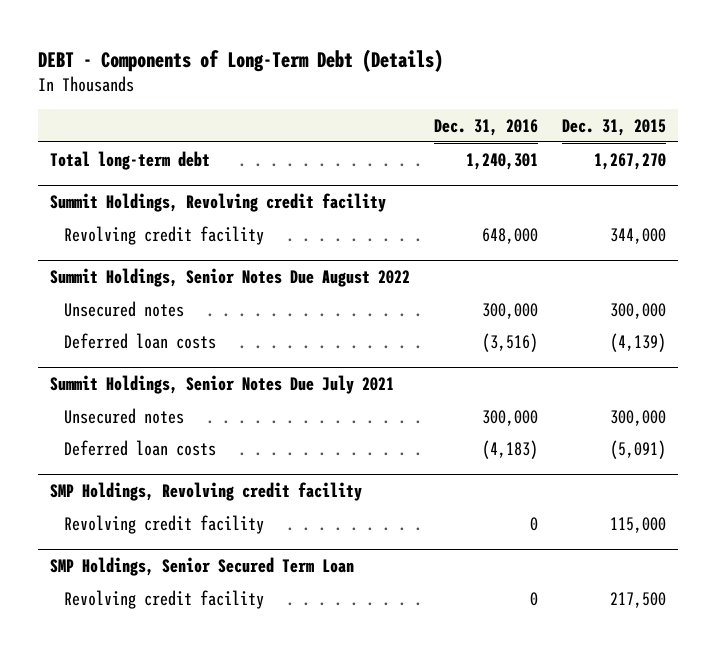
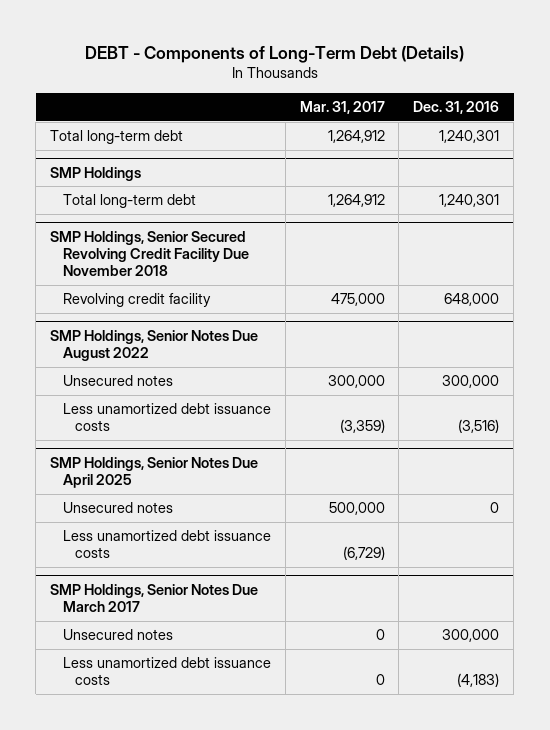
[562,119,667,137] Dec. 31, 2015 -> none
none -> [299,101,385,115] Mar. 31, 2017
[50,193,387,213] Summit Holdings, Revolving credit facility -> none
none -> [50,166,142,181] SMP Holdings
none -> [62,194,196,209] Total long-term debt
none -> [50,230,249,277] SMP Holdings, Senior Secured Revolving Credit Facility Due November 2018
[50,268,411,288] Summit Holdings, Senior Notes Due August 2022 -> [50,329,259,362] SMP Holdings, Senior Notes Due August 2022
[50,375,395,395] Summit Holdings, Senior Notes Due July 2021 -> none
[64,332,217,349] Deferred loan costs -> [62,403,271,432] Less unamortized debt issuance costs
none -> [50,456,259,489] SMP Holdings, Senior Notes Due April 2025
none -> [62,502,173,514] Unsecured notes
none -> [62,530,271,559] Less unamortized debt issuance costs
none -> [50,583,259,613] SMP Holdings, Senior Notes Due March 2017
[50,482,363,502] SMP Holdings, Revolving credit facility -> none
[64,514,265,534] Revolving credit facility -> none
[50,557,355,577] SMP Holdings, Senior Secured Term Loan -> none
[64,589,265,609] Revolving credit facility -> none
[64,439,217,456] Deferred loan costs -> [62,657,271,686] Less unamortized debt issuance costs

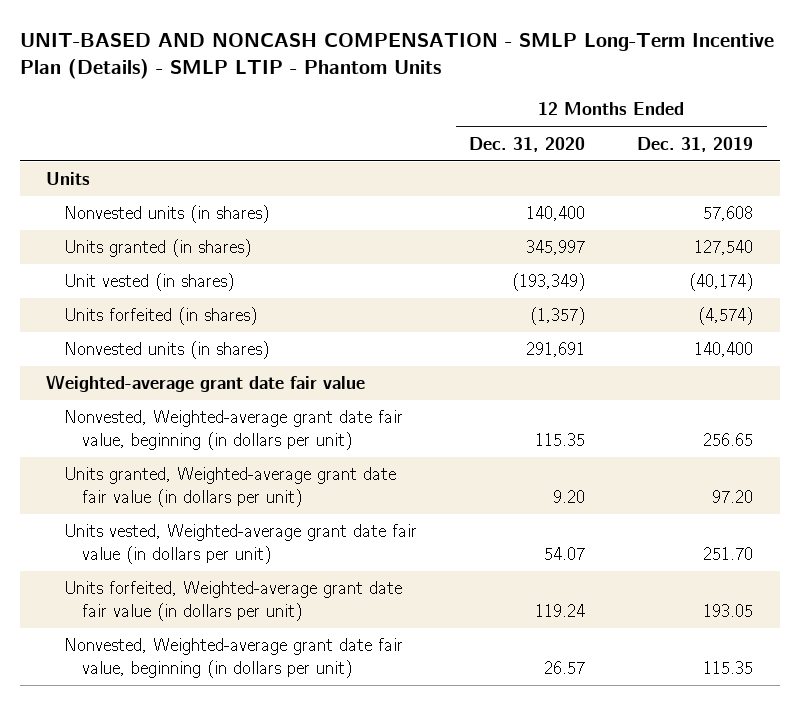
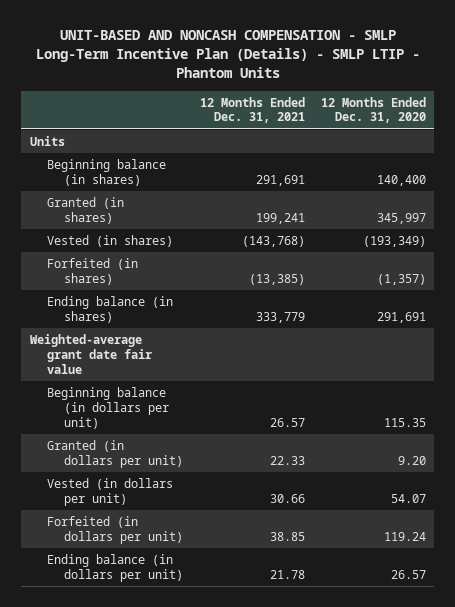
[637,136,754,152] Dec. 31, 2019 -> none
none -> [199,96,305,124] 12 Months Ended Dec. 31, 2021
[63,205,269,224] Nonvested units (in shares) -> [46,159,166,186] Beginning balance (in shares)
[63,239,251,258] Units granted (in shares) -> [46,197,124,224] Granted (in shares)
[63,273,234,292] Unit vested (in shares) -> [46,235,173,248] Vested (in shares)
[63,307,257,326] Units forfeited (in shares) -> [46,258,138,285] Forfeited (in shares)
[63,341,269,360] Nonvested units (in shares) -> [46,296,173,323] Ending balance (in shares)
[63,410,403,450] Nonvested, Weighted-average grant date fair value, beginning (in dollars per unit) -> [46,387,170,429] Beginning balance (in dollars per unit)
[63,467,396,507] Units granted, Weighted-average grant date fair value (in dollars per unit) -> [46,440,184,468] Granted (in dollars per unit)
[63,524,417,564] Units vested, Weighted-average grant date fair value (in dollars per unit) -> [46,478,173,506] Vested (in dollars per unit)
[63,581,402,621] Units forfeited, Weighted-average grant date fair value (in dollars per unit) -> [46,516,184,544] Forfeited (in dollars per unit)
[63,638,403,678] Nonvested, Weighted-average grant date fair value, beginning (in dollars per unit) -> [46,554,184,582] Ending balance (in dollars per unit)

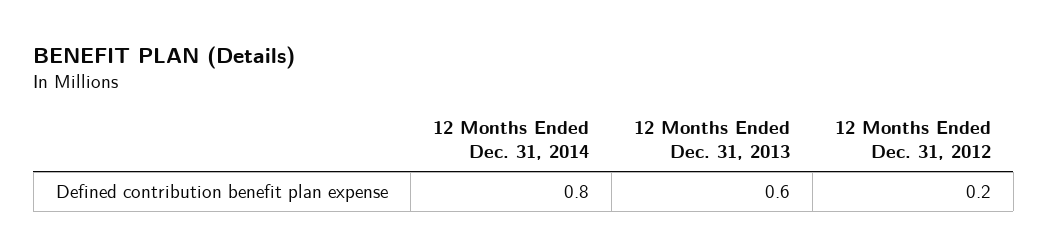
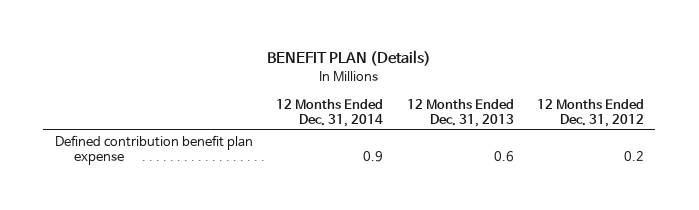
[563,185,589,199] 0.8 -> [363,151,384,163] 0.9

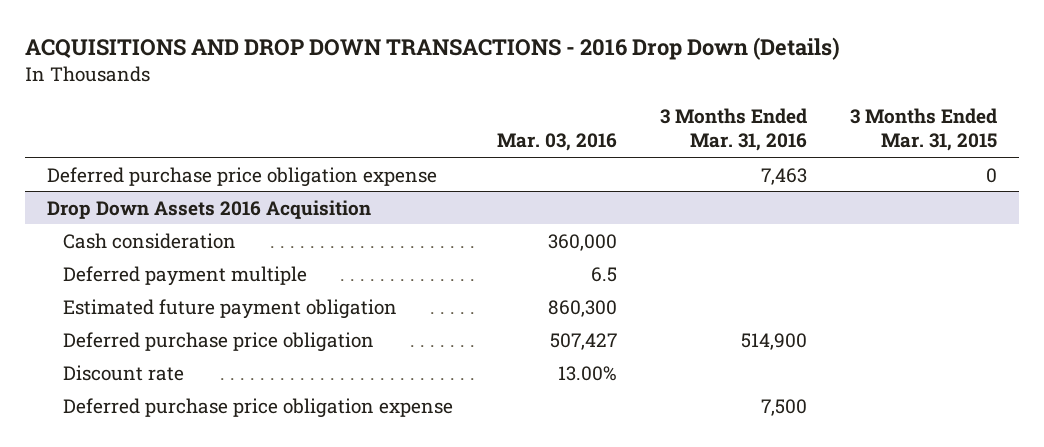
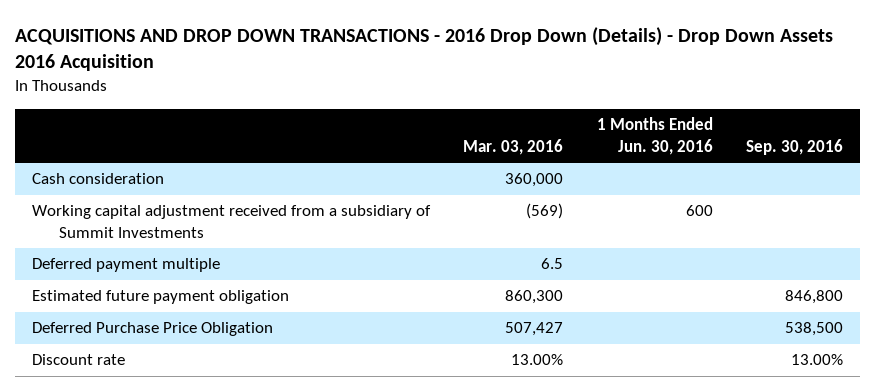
[25,36,841,60] ACQUISITIONS AND DROP DOWN TRANSACTIONS - 2016 Drop Down (Details) -> [14,26,833,72] ACQUISITIONS AND DROP DOWN TRANSACTIONS - 2016 Drop Down (Details) - Drop Down Assets 2016 Acquisition
[659,108,807,152] 3 Months Ended Mar. 31, 2016 -> none
[850,108,998,152] 3 Months Ended Mar. 31, 2015 -> none
none -> [596,116,713,155] 1 Months Ended Jun. 30, 2016
none -> [746,138,844,155] Sep. 30, 2016
[46,166,437,187] Deferred purchase price obligation expense -> none
[46,199,371,219] Drop Down Assets 2016 Acquisition -> none
none -> [31,205,431,239] Working capital adjustment received from a subsidiary of Summit Investments
[63,331,375,352] Deferred purchase price obligation -> [31,322,273,337] Deferred Purchase Price Obligation
[63,397,454,418] Deferred purchase price obligation expense -> none

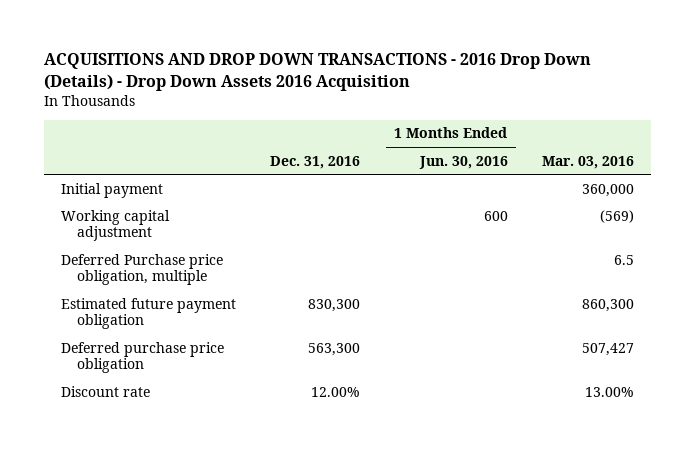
[746,138,844,155] Sep. 30, 2016 -> none
none -> [270,155,361,169] Dec. 31, 2016
[31,173,164,185] Cash consideration -> [60,182,163,198] Initial payment
[31,205,431,239] Working capital adjustment received from a subsidiary of Summit Investments -> [60,209,170,242] Working capital adjustment
[31,258,220,273] Deferred payment multiple -> [60,253,223,286] Deferred Purchase price obligation, multiple
[31,322,273,337] Deferred Purchase Price Obligation -> [60,341,224,374] Deferred purchase price obligation

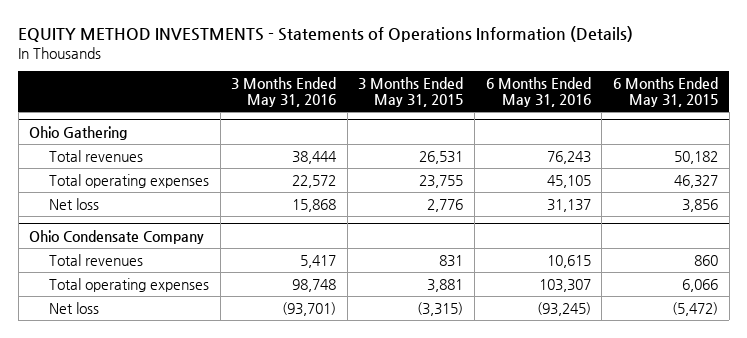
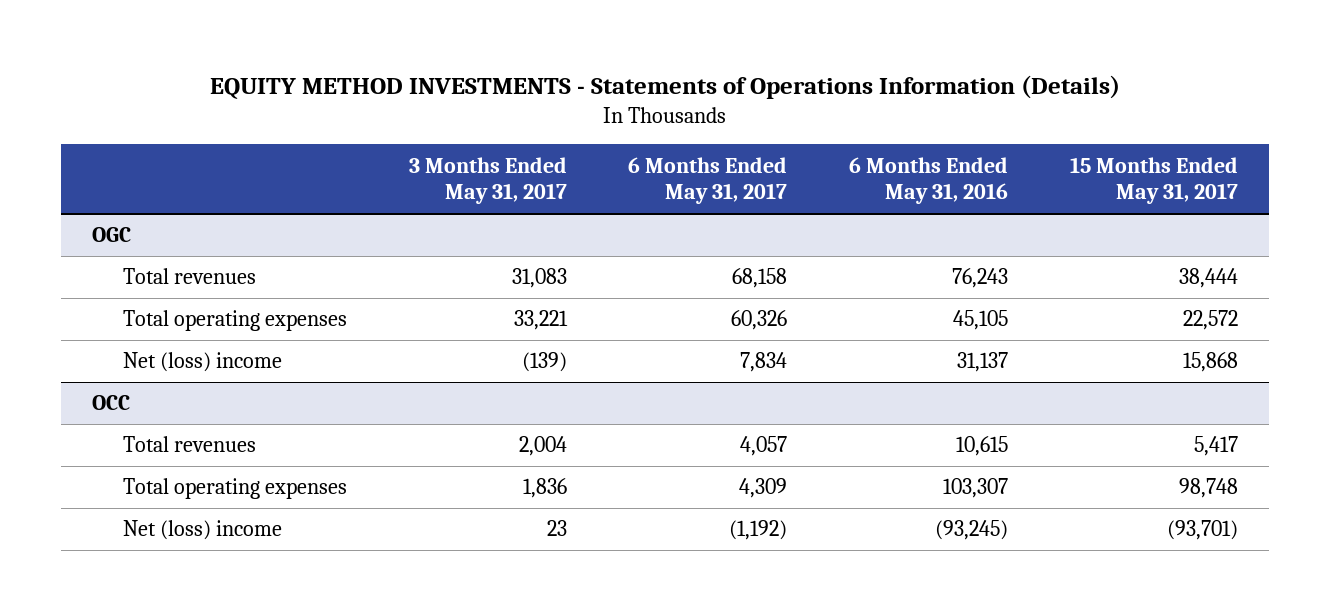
[231,77,337,107] 3 Months Ended May 31, 2016 -> none
[358,77,464,107] 3 Months Ended May 31, 2015 -> none
[612,77,718,107] 6 Months Ended May 31, 2015 -> none
none -> [408,156,567,205] 3 Months Ended May 31, 2017
none -> [628,156,788,205] 6 Months Ended May 31, 2017
none -> [1069,156,1238,205] 15 Months Ended May 31, 2017
[29,125,128,140] Ohio Gathering -> [92,227,132,243] OGC
[48,197,99,210] Net loss -> [122,352,282,373] Net (loss) income
[29,229,205,244] Ohio Condensate Company -> [92,395,131,411] OCC
[48,301,99,314] Net loss -> [122,520,282,541] Net (loss) income

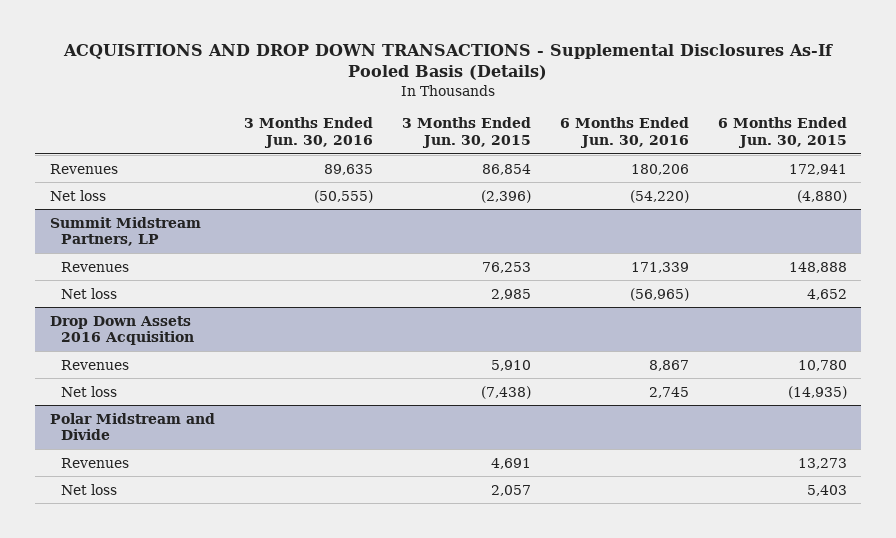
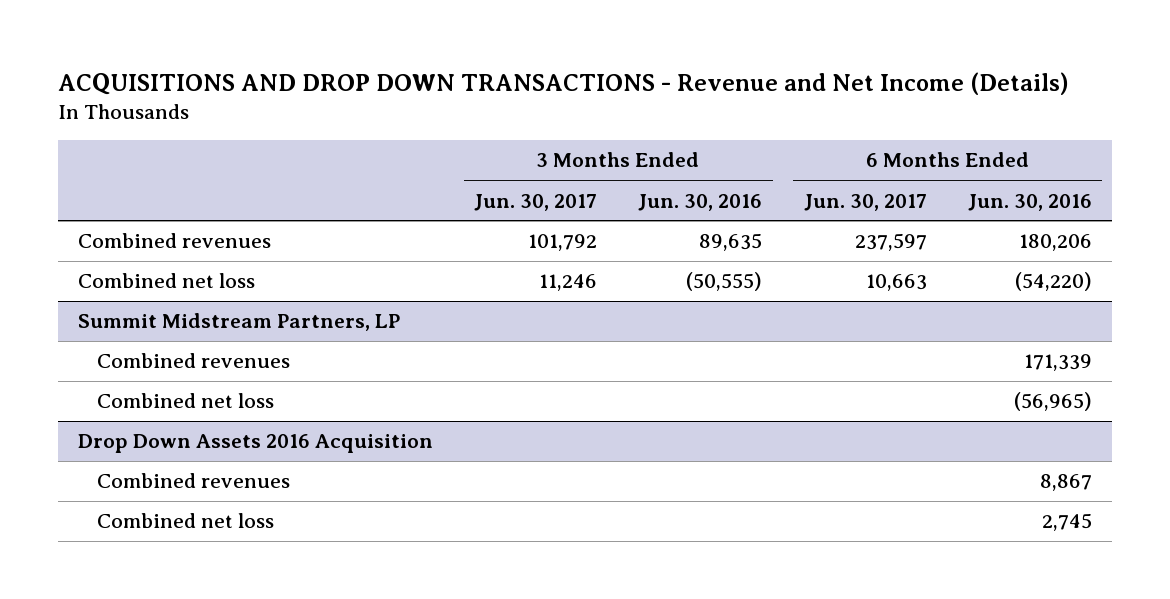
[63,44,834,81] ACQUISITIONS AND DROP DOWN TRANSACTIONS - Supplemental Disclosures As-If Pooled Basis (Details) -> [57,71,1069,95] ACQUISITIONS AND DROP DOWN TRANSACTIONS - Revenue and Net Income (Details)
[401,117,531,149] 3 Months Ended Jun. 30, 2015 -> none
[717,117,847,149] 6 Months Ended Jun. 30, 2015 -> none
none -> [474,193,598,211] Jun. 30, 2017
none -> [803,193,927,211] Jun. 30, 2017
[49,163,118,174] Revenues -> [78,233,272,249] Combined revenues
[49,189,106,201] Net loss -> [78,273,256,289] Combined net loss
[61,261,130,272] Revenues -> [96,353,290,369] Combined revenues
[61,287,118,299] Net loss -> [96,393,274,409] Combined net loss
[49,412,215,441] Polar Midstream and Divide -> none
[61,457,130,468] Revenues -> none
[61,483,118,495] Net loss -> none
[61,359,130,370] Revenues -> [96,473,290,489] Combined revenues
[61,385,118,397] Net loss -> [96,513,274,529] Combined net loss

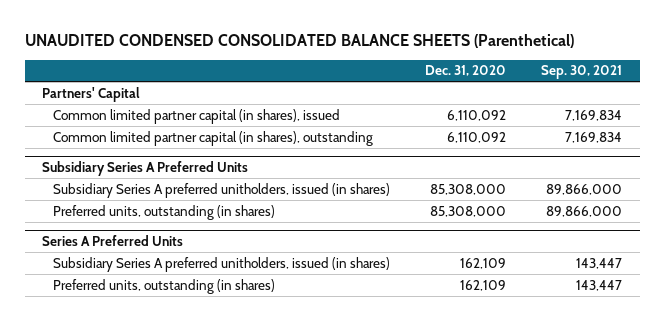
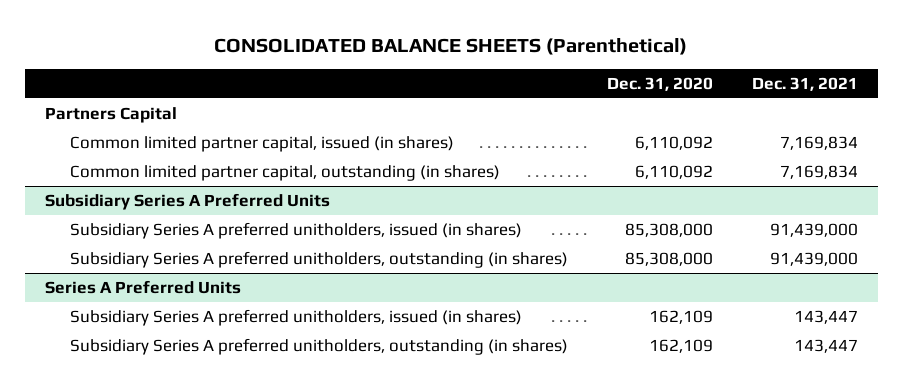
[24,33,574,48] UNAUDITED CONDENSED CONSOLIDATED BALANCE SHEETS (Parenthetical) -> [214,37,688,55] CONSOLIDATED BALANCE SHEETS (Parenthetical)
[540,65,622,80] Sep. 30, 2021 -> none
none -> [752,77,859,92] Dec. 31, 2021
[42,86,141,102] Partners' Capital -> [44,107,177,124] Partners Capital
[52,108,340,124] Common limited partner capital (in shares), issued -> [69,136,454,153] Common limited partner capital, issued (in shares)
[52,130,373,146] Common limited partner capital (in shares), outstanding -> [69,165,500,182] Common limited partner capital, outstanding (in shares)
[52,204,275,220] Preferred units, outstanding (in shares) -> [69,251,568,269] Subsidiary Series A preferred unitholders, outstanding (in shares)
[52,278,275,294] Preferred units, outstanding (in shares) -> [69,338,568,356] Subsidiary Series A preferred unitholders, outstanding (in shares)

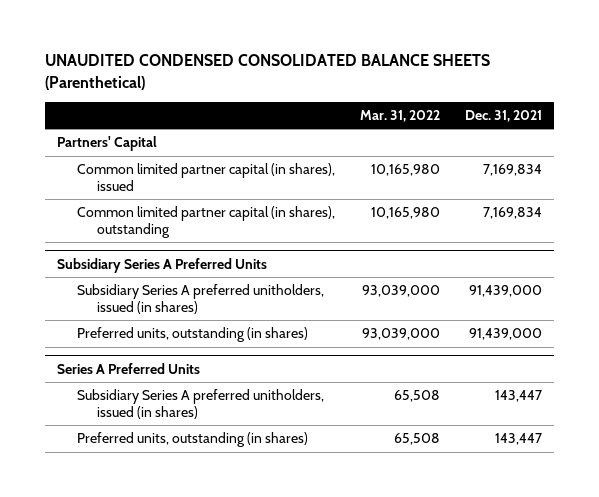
[214,37,688,55] CONSOLIDATED BALANCE SHEETS (Parenthetical) -> [44,54,490,90] UNAUDITED CONDENSED CONSOLIDATED BALANCE SHEETS (Parenthetical)
[607,77,714,92] Dec. 31, 2020 -> none
none -> [360,109,441,122] Mar. 31, 2022
[44,107,177,124] Partners Capital -> [57,136,158,152] Partners' Capital
[69,136,454,153] Common limited partner capital, issued (in shares) -> [77,163,336,191] Common limited partner capital (in shares), issued
[69,165,500,182] Common limited partner capital, outstanding (in shares) -> [77,206,336,238] Common limited partner capital (in shares), outstanding
[69,251,568,269] Subsidiary Series A preferred unitholders, outstanding (in shares) -> [77,327,309,343] Preferred units, outstanding (in shares)
[69,338,568,356] Subsidiary Series A preferred unitholders, outstanding (in shares) -> [77,432,309,448] Preferred units, outstanding (in shares)

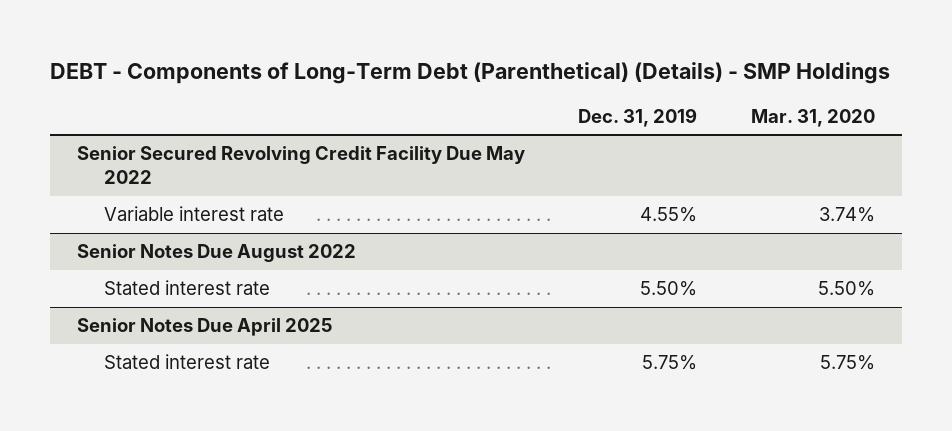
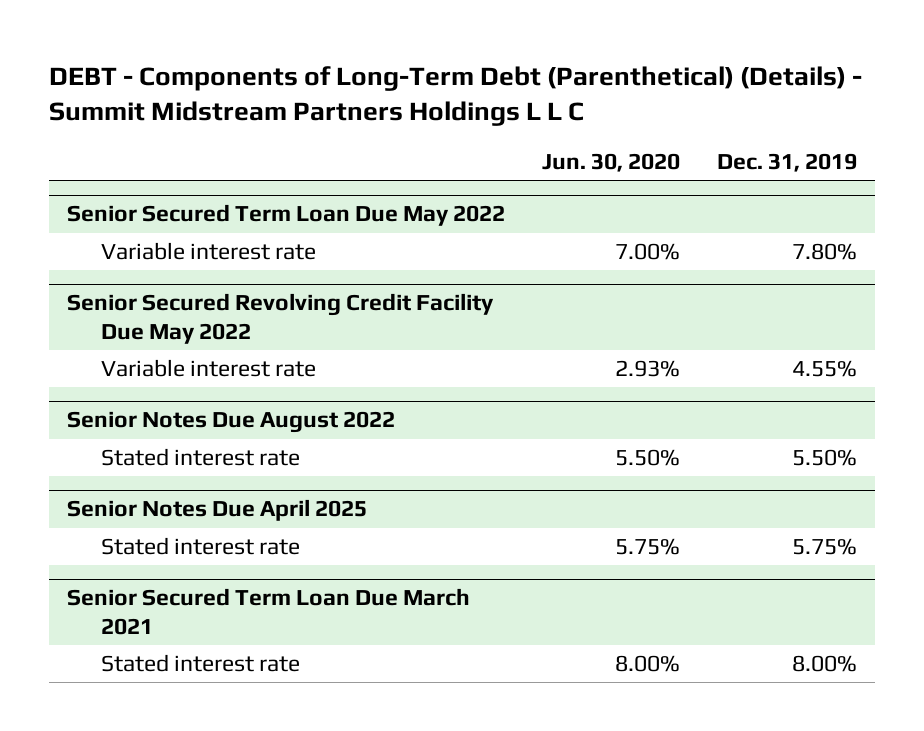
[49,61,890,84] DEBT - Components of Long-Term Debt (Parenthetical) (Details) - SMP Holdings -> [48,65,862,127] DEBT - Components of Long-Term Debt (Parenthetical) (Details) - Summit Midstream Partners Holdings L L C
[751,108,876,127] Mar. 31, 2020 -> none
none -> [541,153,680,173] Jun. 30, 2020
none -> [67,204,506,227] Senior Secured Term Loan Due May 2022
none -> [101,242,317,261] Variable interest rate
none -> [67,588,471,635] Senior Secured Term Loan Due March 2021
none -> [101,654,301,673] Stated interest rate

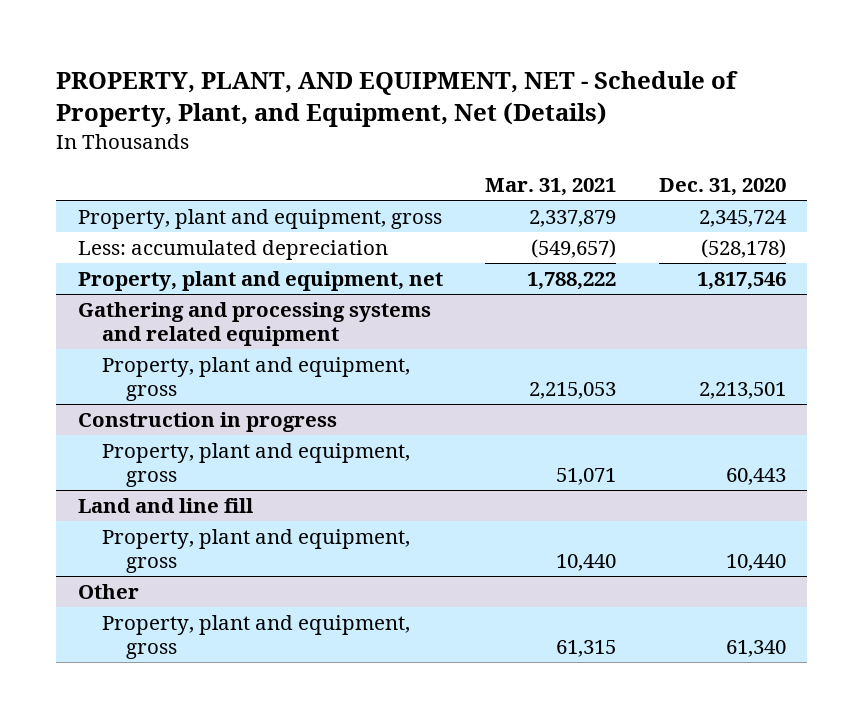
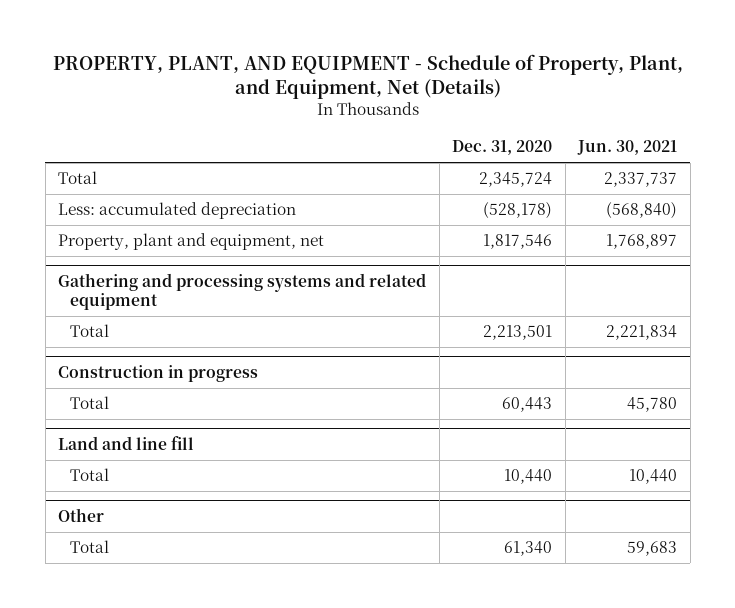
[56,70,739,127] PROPERTY, PLANT, AND EQUIPMENT, NET - Schedule of Property, Plant, and Equipment, Net (Details) -> [52,53,683,100] PROPERTY, PLANT, AND EQUIPMENT - Schedule of Property, Plant, and Equipment, Net (Details)
[485,178,617,197] Mar. 31, 2021 -> none
none -> [577,140,678,156] Jun. 30, 2021
[77,208,442,229] Property, plant and equipment, gross -> [58,171,98,185] Total
[102,356,411,402] Property, plant and equipment, gross -> [70,324,110,338] Total
[102,442,411,488] Property, plant and equipment, gross -> [70,396,110,410] Total
[102,528,411,574] Property, plant and equipment, gross -> [70,468,110,482] Total
[102,614,411,660] Property, plant and equipment, gross -> [70,540,110,554] Total

